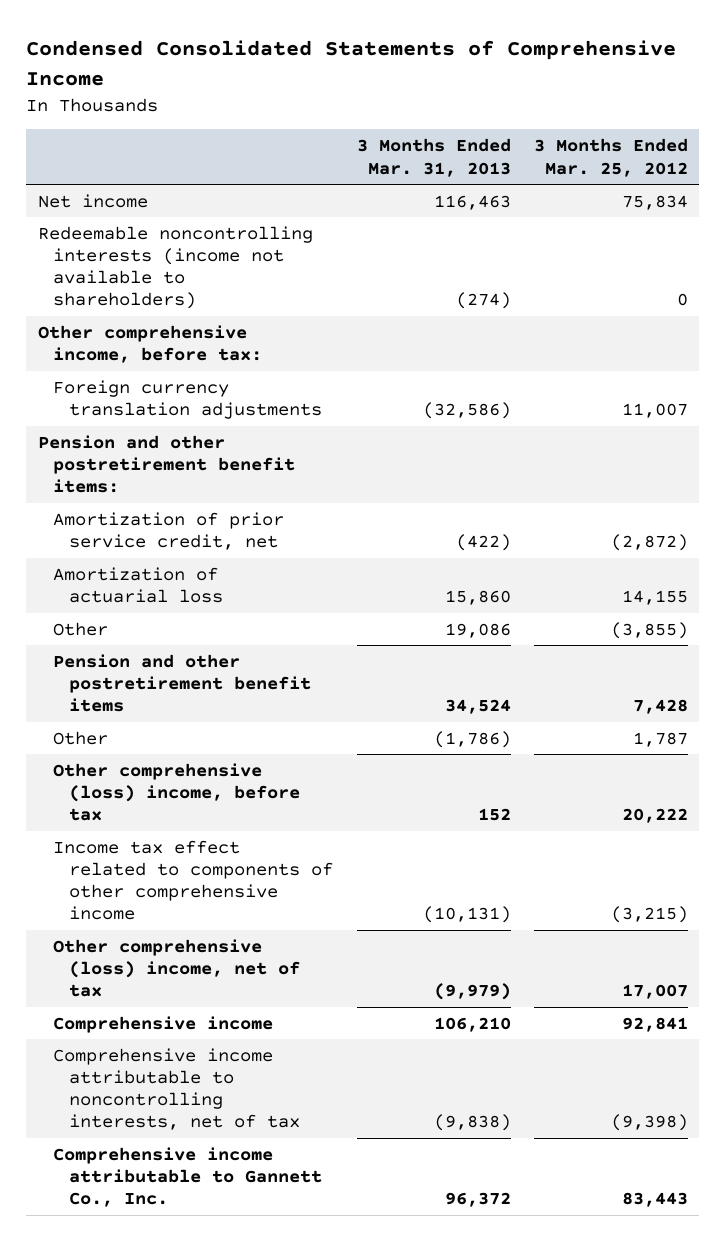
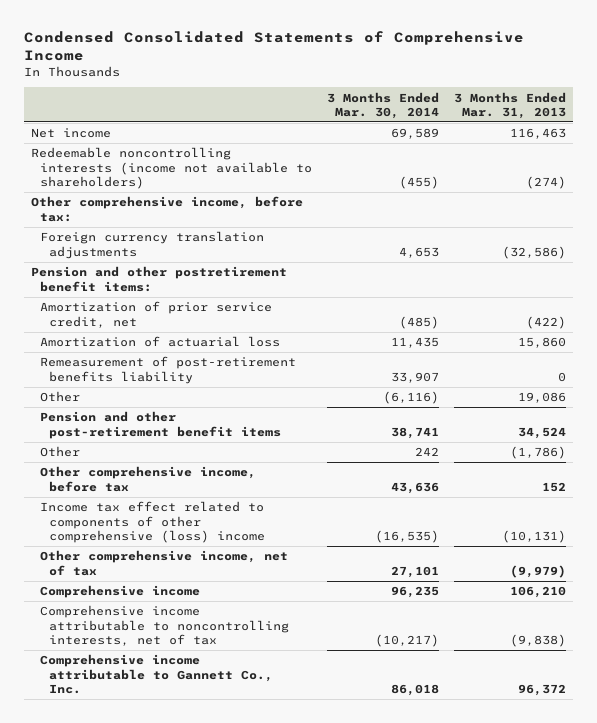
[533,138,688,177] 3 Months Ended Mar. 25, 2012 -> none
none -> [327,91,440,119] 3 Months Ended Mar. 30, 2014
none -> [40,356,297,384] Remeasurement of post-retirement benefits liability
[53,653,312,713] Pension and other postretirement benefit items -> [40,411,282,439] Pension and other post-retirement benefit items
[53,762,301,822] Other comprehensive (loss) income, before tax -> [40,466,257,492] Other comprehensive income, before tax
[53,839,334,921] Income tax effect related to components of other comprehensive income -> [40,501,266,544] Income tax effect related to components of other comprehensive (loss) income
[53,938,301,998] Other comprehensive (loss) income, net of tax -> [40,550,289,576] Other comprehensive income, net of tax

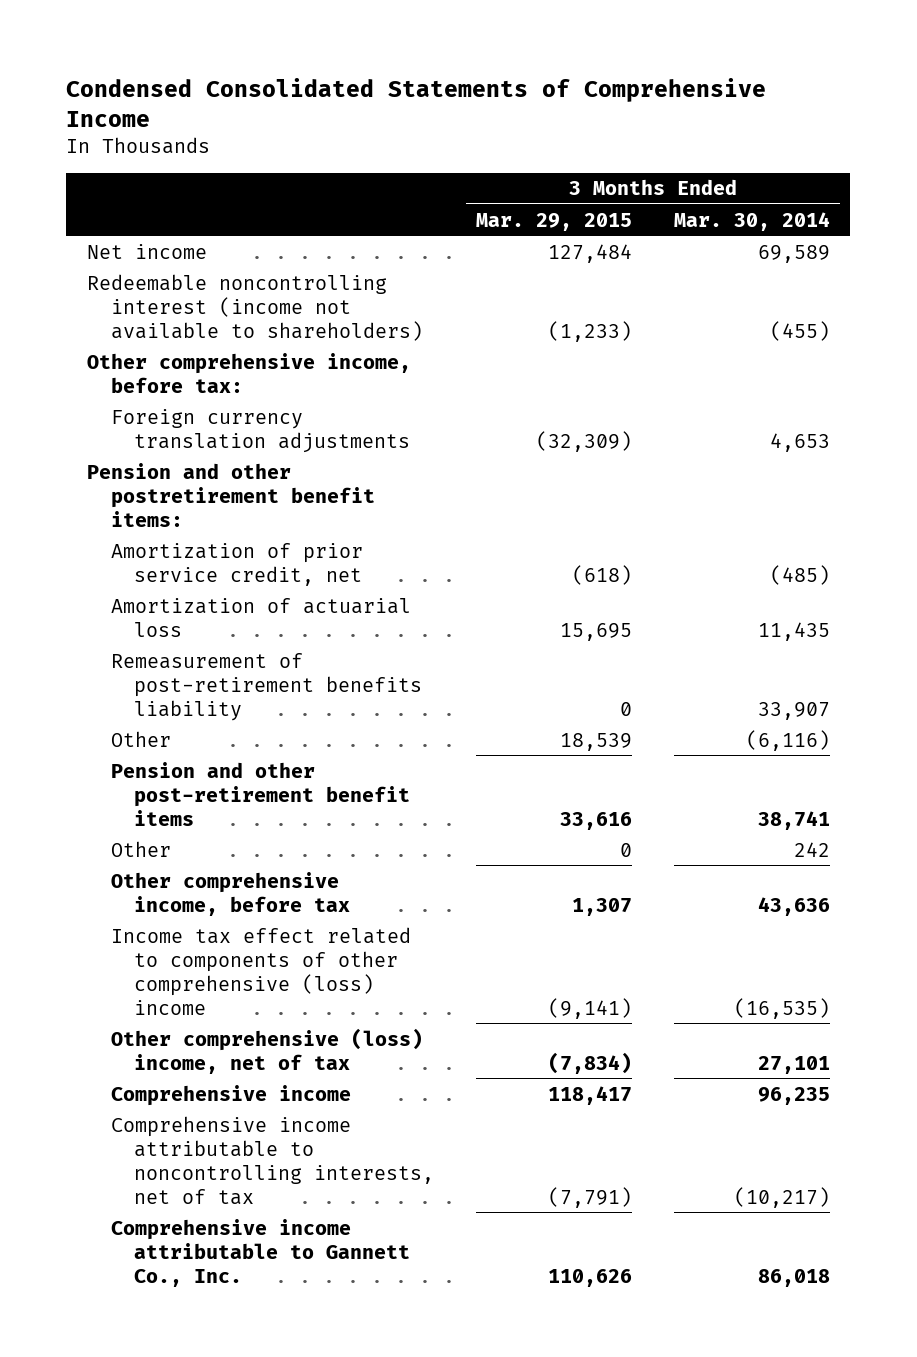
[453,91,566,119] 3 Months Ended Mar. 31, 2013 -> none
none -> [476,212,633,231] Mar. 29, 2015
[31,147,313,190] Redeemable noncontrolling interests (income not available to shareholders) -> [87,273,423,341] Redeemable noncontrolling interest (income not available to shareholders)
[40,550,289,576] Other comprehensive income, net of tax -> [110,1027,423,1074] Other comprehensive (loss) income, net of tax

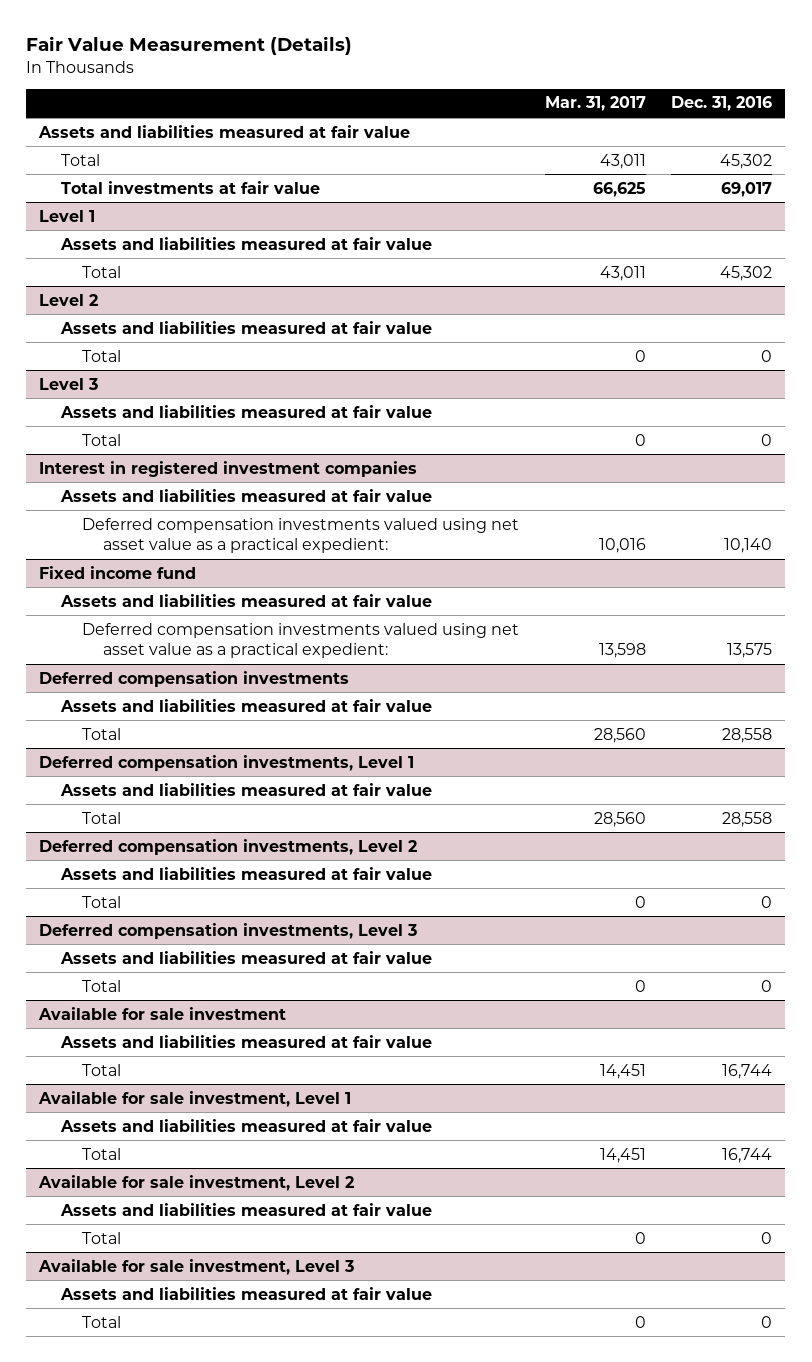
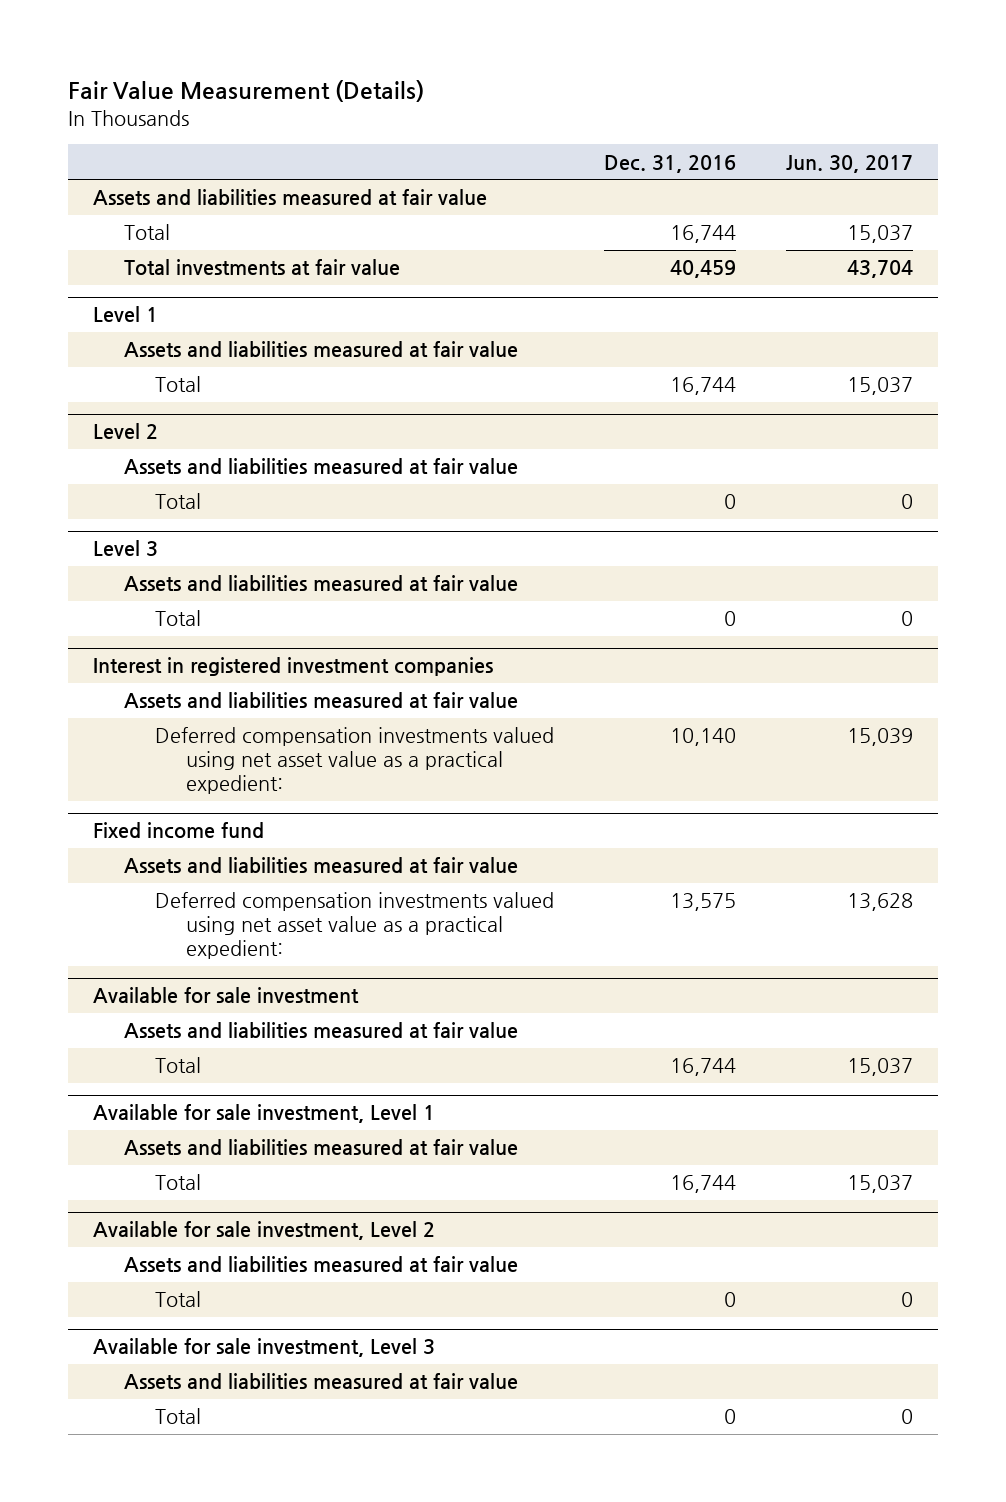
[544,96,646,112] Mar. 31, 2017 -> none
none -> [786,154,914,173] Jun. 30, 2017
[720,153,773,169] 45,302 -> [670,225,737,244] 16,744
[721,181,773,197] 69,017 -> [670,260,737,279] 40,459
[720,265,773,281] 45,302 -> [670,377,737,396] 16,744
[39,670,350,687] Deferred compensation investments -> none
[59,698,432,712] Assets and liabilities measured at fair value -> none
[81,727,121,740] Total -> none
[39,754,415,771] Deferred compensation investments, Level 1 -> none
[59,782,432,796] Assets and liabilities measured at fair value -> none
[81,811,121,824] Total -> none
[39,838,418,855] Deferred compensation investments, Level 2 -> none
[59,866,432,880] Assets and liabilities measured at fair value -> none
[81,895,121,908] Total -> none
[39,922,418,939] Deferred compensation investments, Level 3 -> none
[59,950,432,964] Assets and liabilities measured at fair value -> none
[81,979,121,992] Total -> none

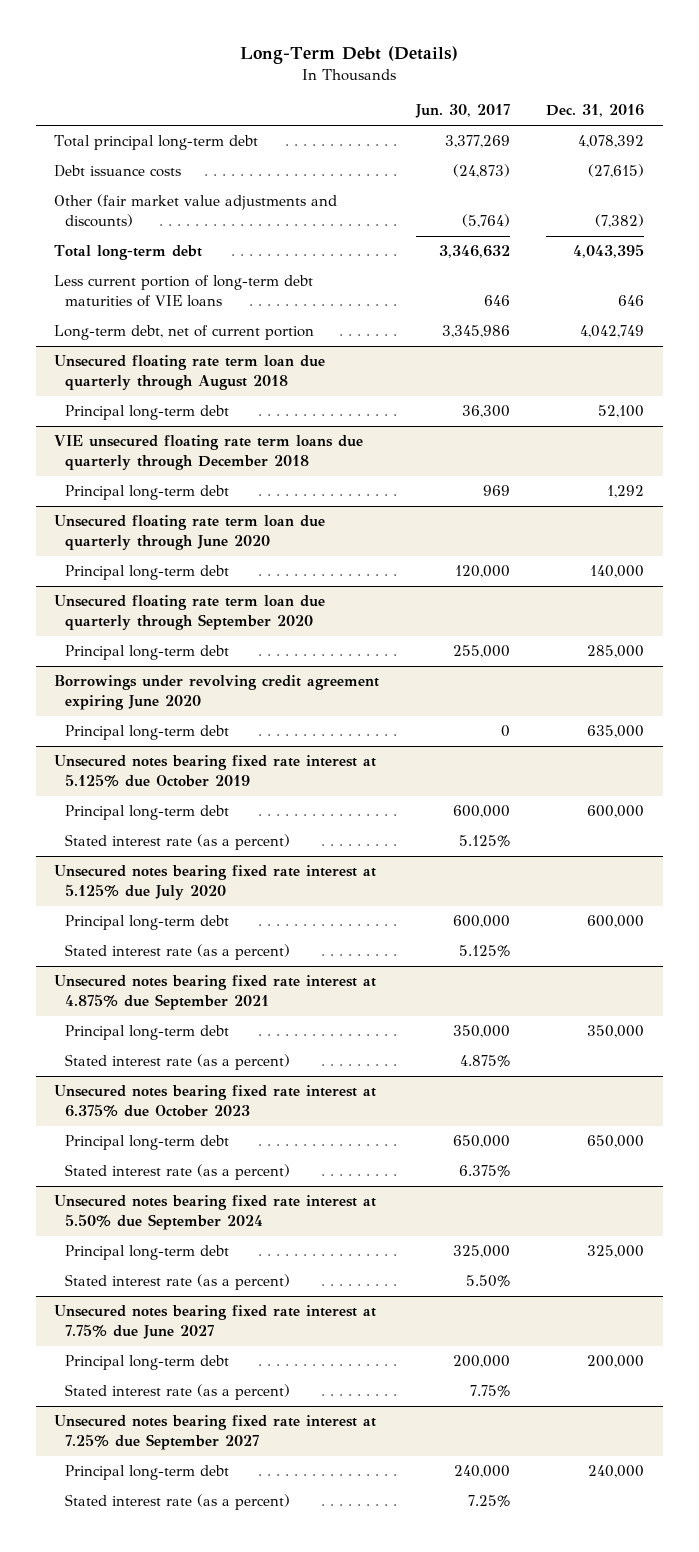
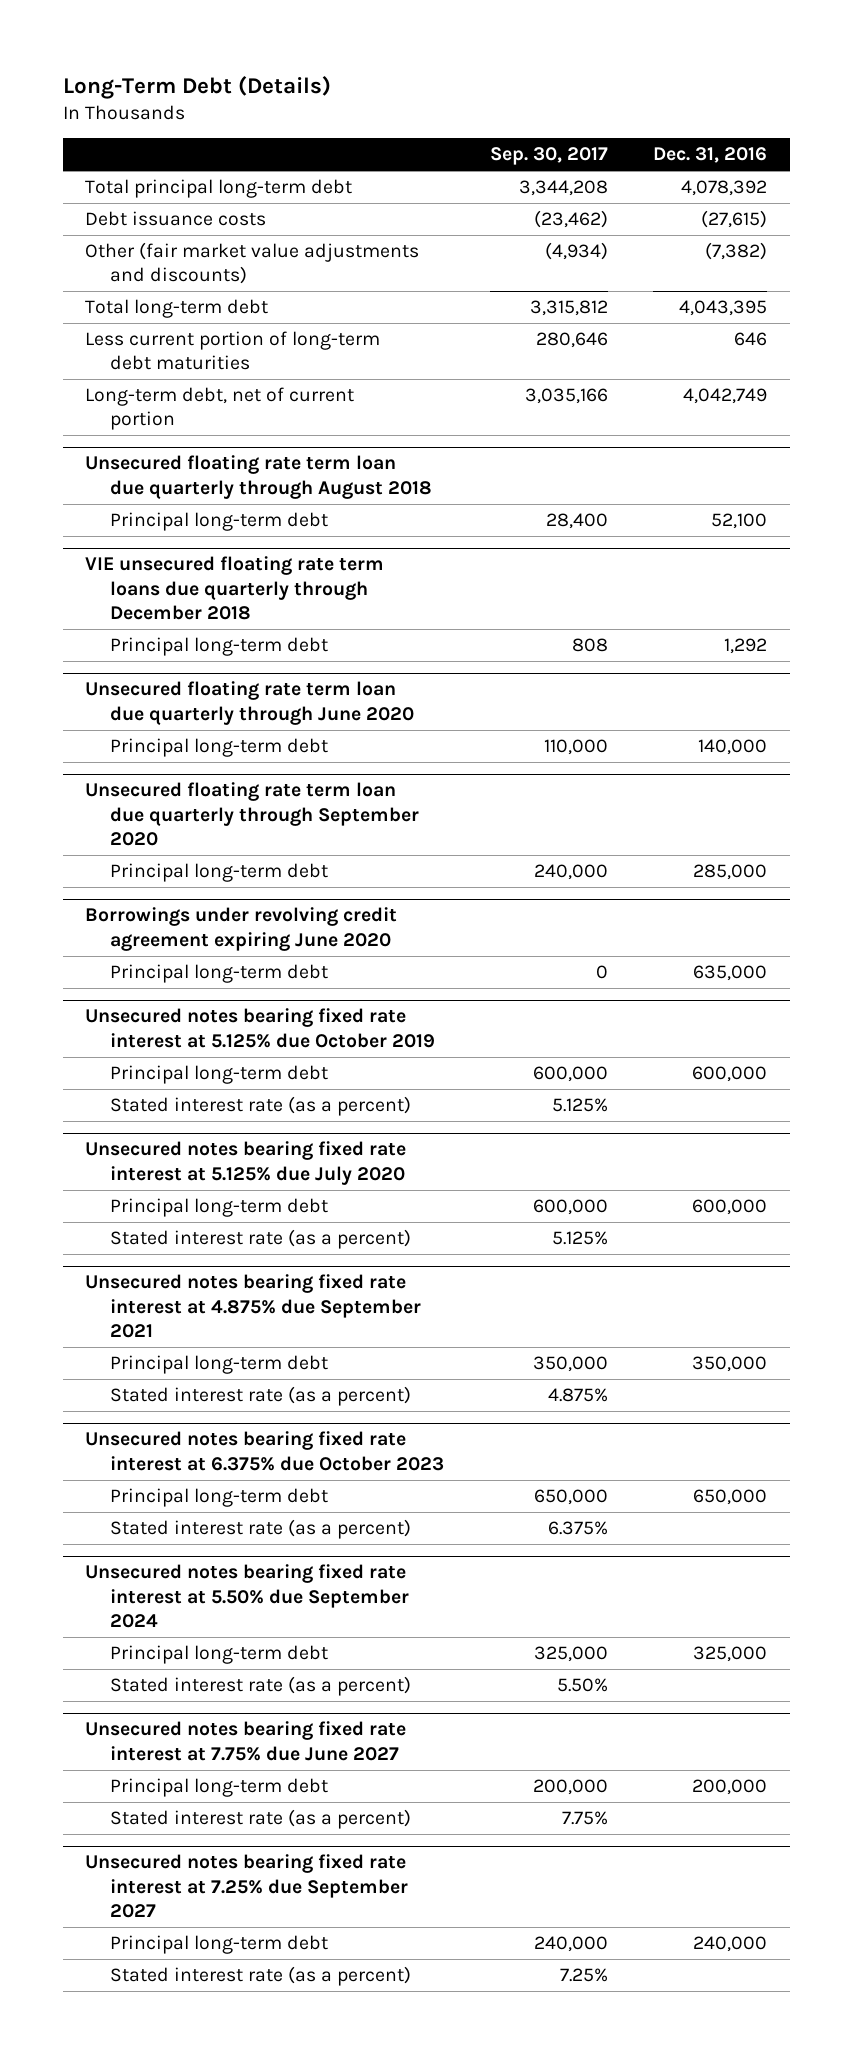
[414,104,510,119] Jun. 30, 2017 -> none
none -> [489,147,608,166] Sep. 30, 2017
[54,275,314,307] Less current portion of long-term debt maturities of VIE loans -> [85,331,381,371] Less current portion of long-term debt maturities

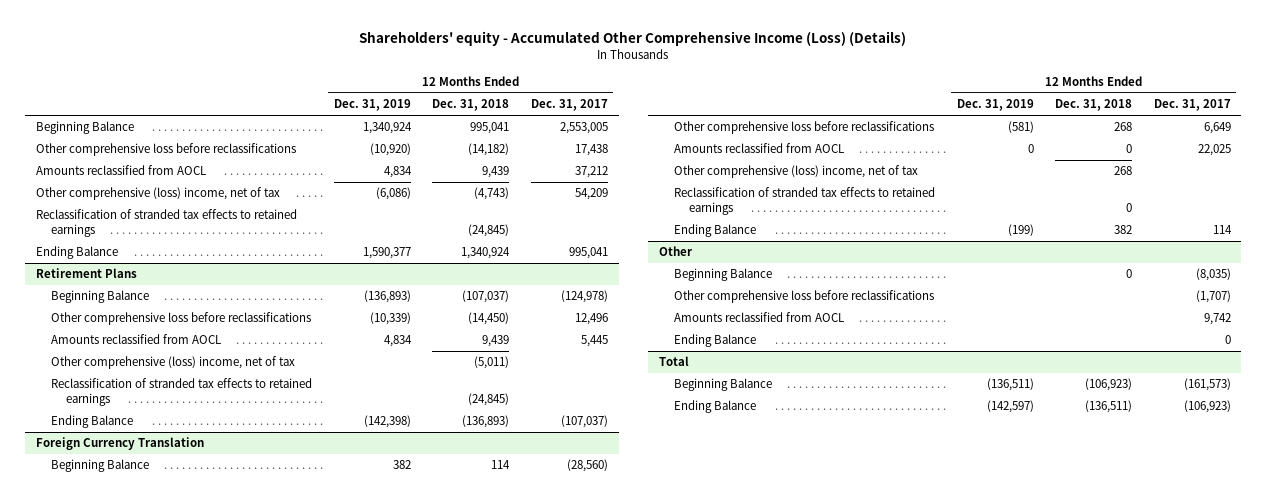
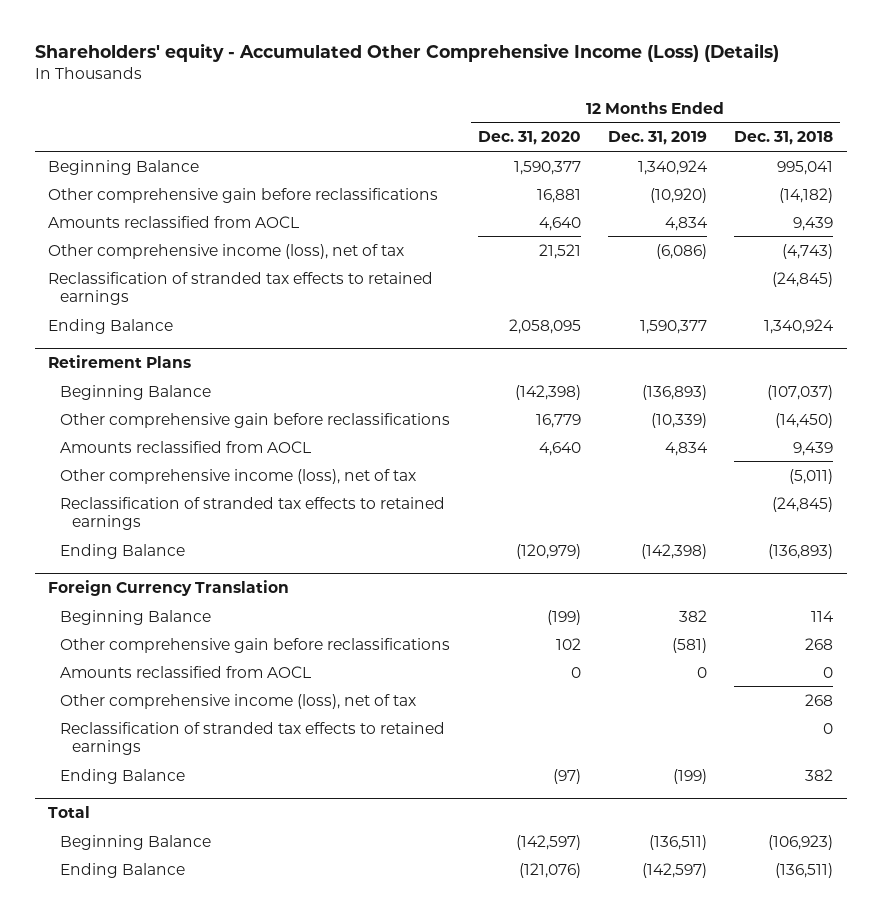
[530,99,608,112] Dec. 31, 2017 -> none
none -> [477,131,581,146] Dec. 31, 2020
[35,143,296,157] Other comprehensive loss before reclassifications -> [48,187,439,203] Other comprehensive gain before reclassifications
[35,187,280,201] Other comprehensive (loss) income, net of tax -> [48,243,405,259] Other comprehensive income (loss), net of tax
[51,312,312,326] Other comprehensive loss before reclassifications -> [60,412,451,428] Other comprehensive gain before reclassifications
[51,356,296,370] Other comprehensive (loss) income, net of tax -> [60,468,417,484] Other comprehensive income (loss), net of tax
[674,121,935,135] Other comprehensive loss before reclassifications -> [60,637,451,653] Other comprehensive gain before reclassifications
[674,165,919,179] Other comprehensive (loss) income, net of tax -> [60,693,417,709] Other comprehensive income (loss), net of tax
[658,246,693,257] Other -> none
[674,268,773,282] Beginning Balance -> none
[674,290,935,304] Other comprehensive loss before reclassifications -> none
[674,312,845,323] Amounts reclassified from AOCL -> none
[674,334,757,348] Ending Balance -> none

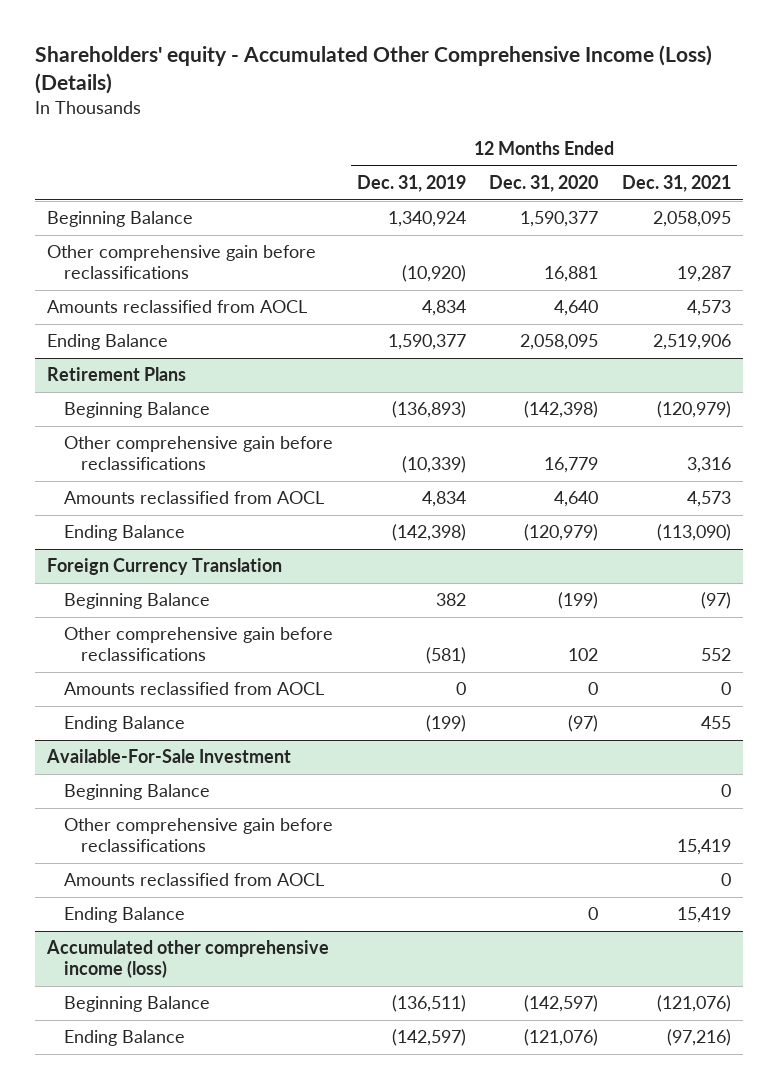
[734,131,834,146] Dec. 31, 2018 -> none
none -> [621,175,731,193] Dec. 31, 2021
[48,243,405,259] Other comprehensive income (loss), net of tax -> none
[48,271,434,306] Reclassification of stranded tax effects to retained earnings -> none
[60,468,417,484] Other comprehensive income (loss), net of tax -> none
[60,496,446,531] Reclassification of stranded tax effects to retained earnings -> none
[60,693,417,709] Other comprehensive income (loss), net of tax -> none
[60,721,446,756] Reclassification of stranded tax effects to retained earnings -> none
[48,806,91,819] Total -> none
none -> [45,749,291,764] Available-For-Sale Investment
none -> [64,784,211,801] Beginning Balance
none -> [64,818,334,853] Other comprehensive gain before reclassifications
none -> [64,873,325,887] Amounts reclassified from AOCL
none -> [64,907,186,924] Ending Balance
none -> [45,940,329,979] Accumulated other comprehensive income (loss)

